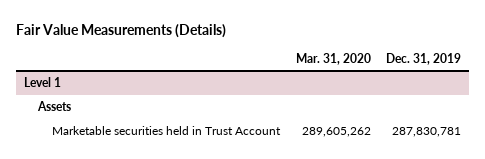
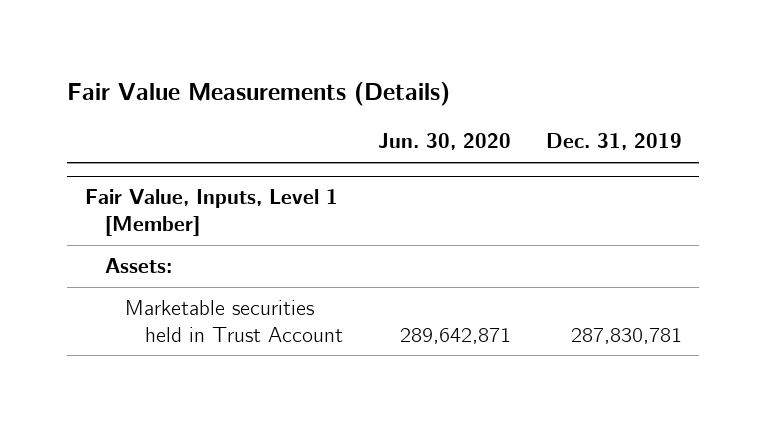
[295,52,371,65] Mar. 31, 2020 -> none
none -> [377,133,511,151] Jun. 30, 2020
[23,77,61,88] Level 1 -> [84,189,338,237] Fair Value, Inputs, Level 1 [Member]
[37,101,72,112] Assets -> [104,258,172,274] Assets:

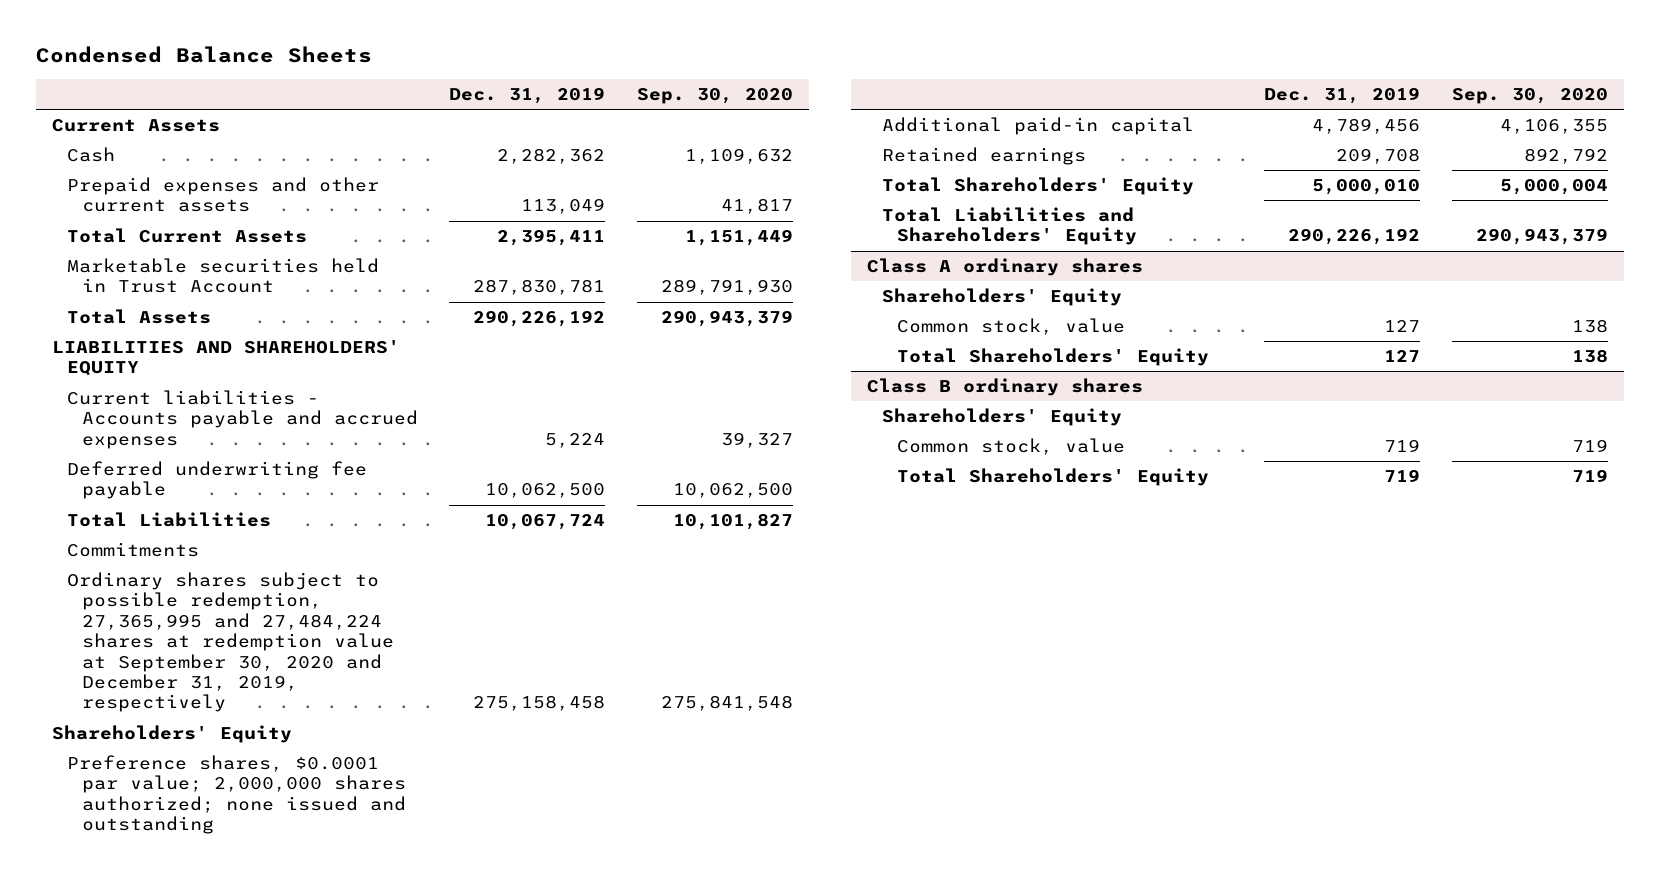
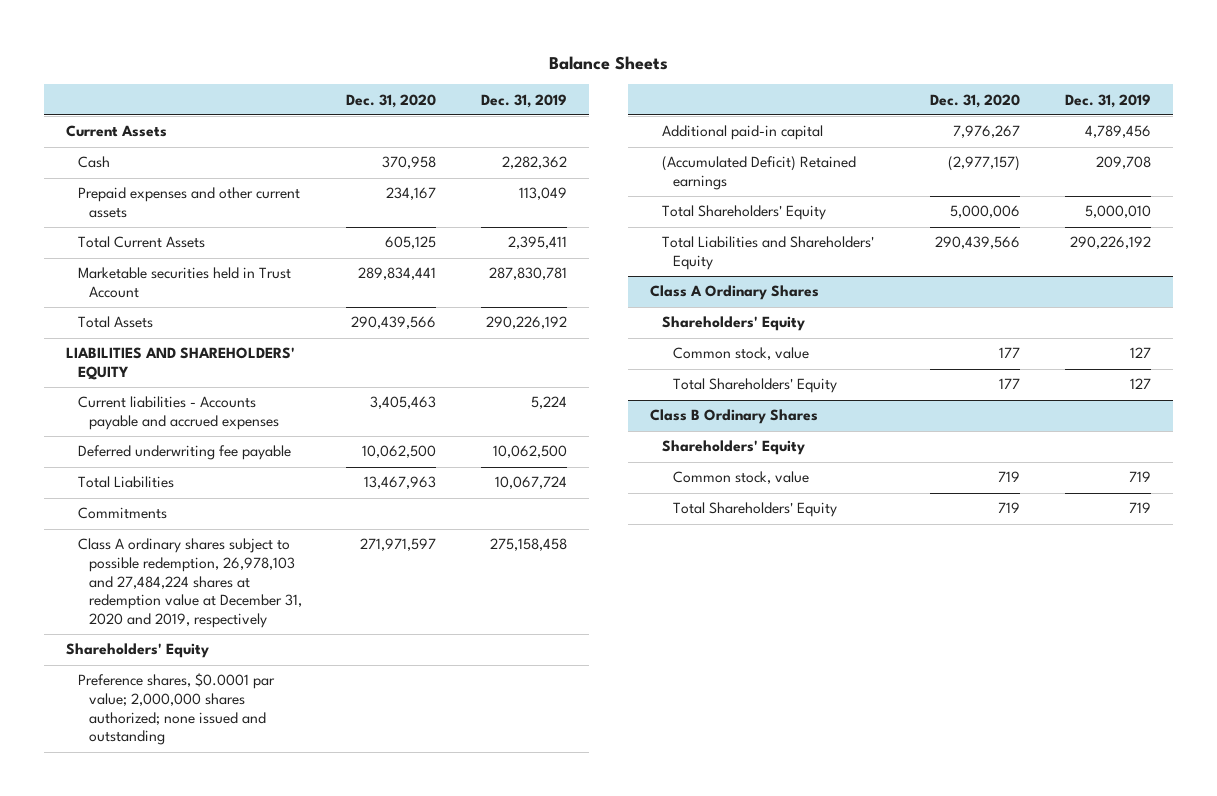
[35,46,372,64] Condensed Balance Sheets -> [548,55,668,70] Balance Sheets
[636,88,793,105] Sep. 30, 2020 -> none
none -> [346,93,437,108] Dec. 31, 2020
[66,572,394,713] Ordinary shares subject to possible redemption, 27,365,995 and 27,484,224 shares at redemption value at September 30, 2020 and December 31, 2019, respectively -> [77,538,302,628] Class A ordinary shares subject to possible redemption, 26,978,103 and 27,484,224 shares at redemption value at December 31, 2020 and 2019, respectively
[881,147,1086,166] Retained earnings -> [661,156,856,191] (Accumulated Deficit) Retained earnings
[866,258,1143,277] Class A ordinary shares -> [650,285,820,301] Class A Ordinary Shares
[866,378,1143,397] Class B ordinary shares -> [650,409,819,425] Class B Ordinary Shares

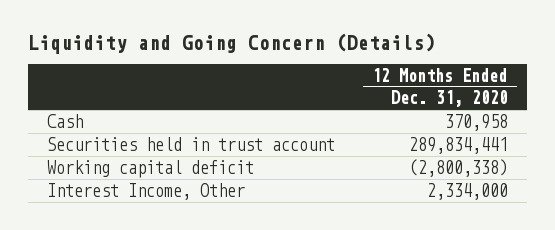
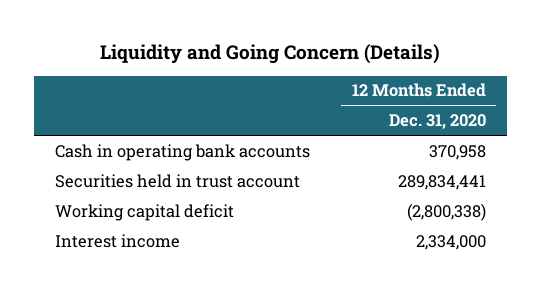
[47,113,84,128] Cash -> [54,143,310,161] Cash in operating bank accounts
[47,182,246,200] Interest Income, Other -> [54,233,180,248] Interest income

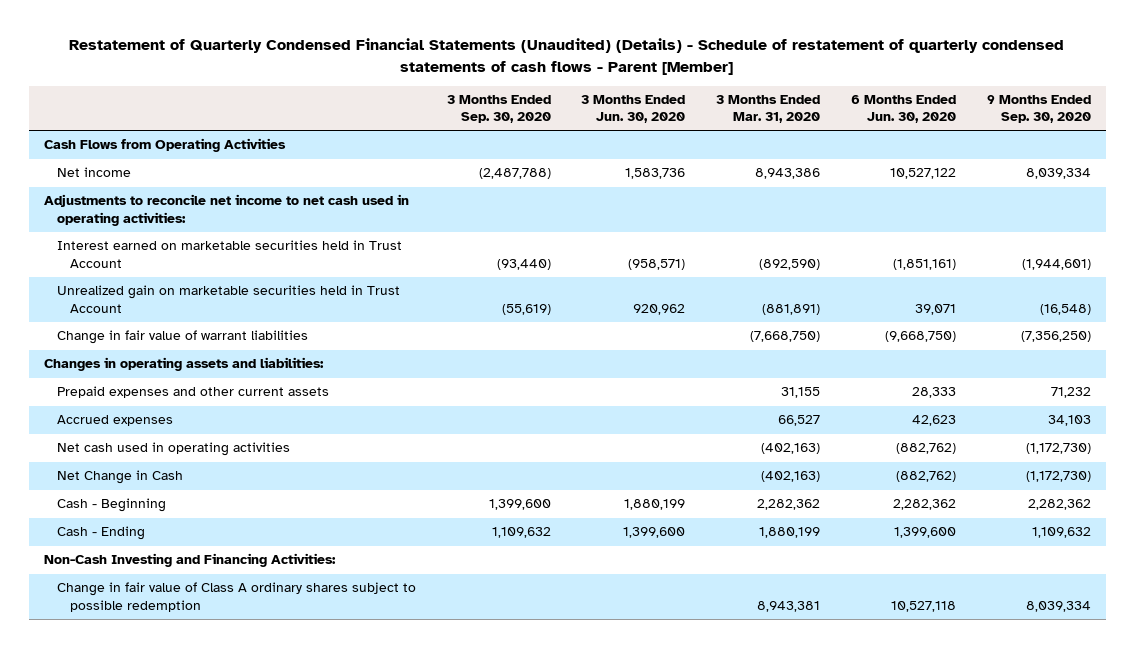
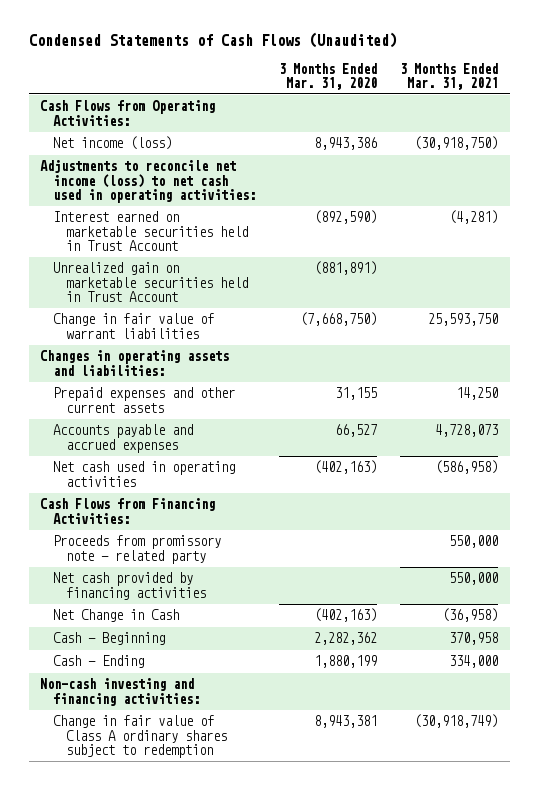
[69,38,1065,75] Restatement of Quarterly Condensed Financial Statements (Unaudited) (Details) - Schedule of restatement of quarterly condensed statements of cash flows - Parent [Member] -> [28,32,397,49] Condensed Statements of Cash Flows (Unaudited)
[446,95,551,124] 3 Months Ended Sep. 30, 2020 -> none
[581,95,686,124] 3 Months Ended Jun. 30, 2020 -> none
[850,95,956,124] 6 Months Ended Jun. 30, 2020 -> none
[986,95,1091,124] 9 Months Ended Sep. 30, 2020 -> none
none -> [400,62,499,90] 3 Months Ended Mar. 31, 2021
[44,138,287,153] Cash Flows from Operating Activities -> [40,100,216,126] Cash Flows from Operating Activities:
[56,167,131,178] Net income -> [53,136,173,151] Net income (loss)
[44,194,410,226] Adjustments to reconcile net income to net cash used in operating activities: -> [40,160,257,203] Adjustments to reconcile net income (loss) to net cash used in operating activities:
[56,415,173,427] Accrued expenses -> [53,424,194,453] Accounts payable and accrued expenses
none -> [40,498,216,524] Cash Flows from Financing Activities:
none -> [53,535,222,564] Proceeds from promissory note - related party
none -> [53,572,207,600] Net cash provided by financing activities
[44,553,337,568] Non-Cash Investing and Financing Activities: -> [40,678,201,706] Non-cash investing and financing activities:
[56,582,416,612] Change in fair value of Class A ordinary shares subject to possible redemption -> [53,715,228,758] Change in fair value of Class A ordinary shares subject to redemption

